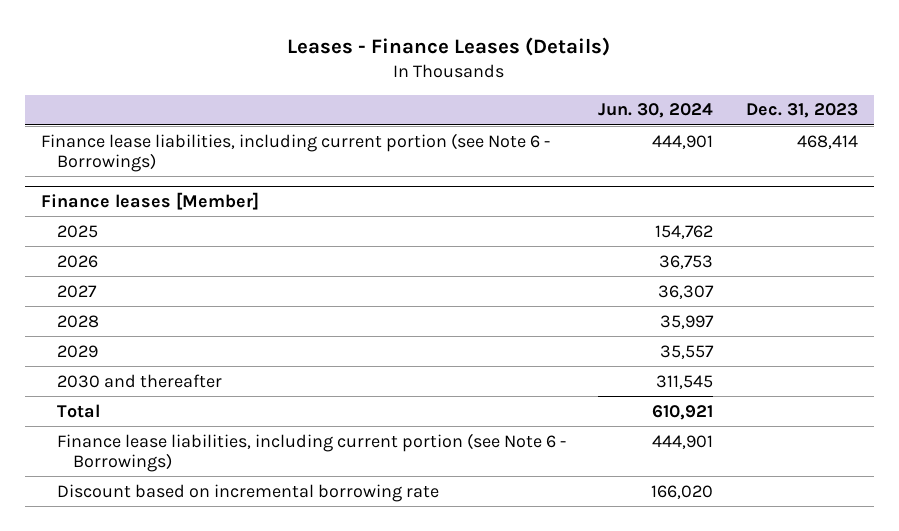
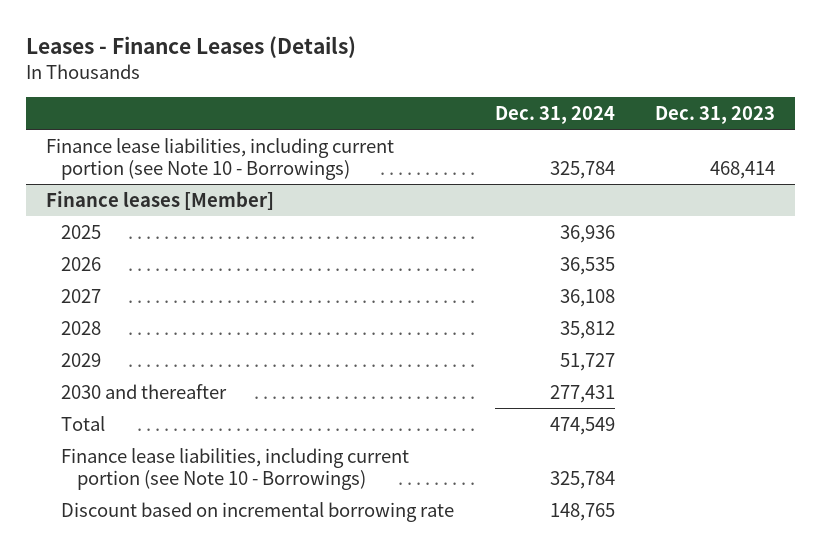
[598,103,714,119] Jun. 30, 2024 -> none
none -> [494,105,615,124] Dec. 31, 2024
[41,132,551,173] Finance lease liabilities, including current portion (see Note 6 - Borrowings) -> [46,137,395,181] Finance lease liabilities, including current portion (see Note 10 - Borrowings)
[56,432,566,473] Finance lease liabilities, including current portion (see Note 6 - Borrowings) -> [61,447,410,491] Finance lease liabilities, including current portion (see Note 10 - Borrowings)

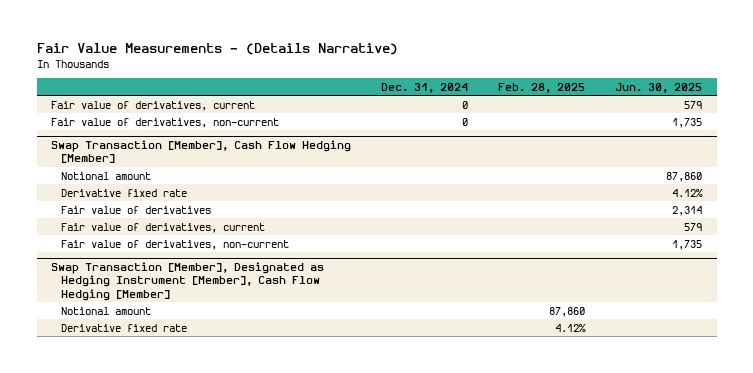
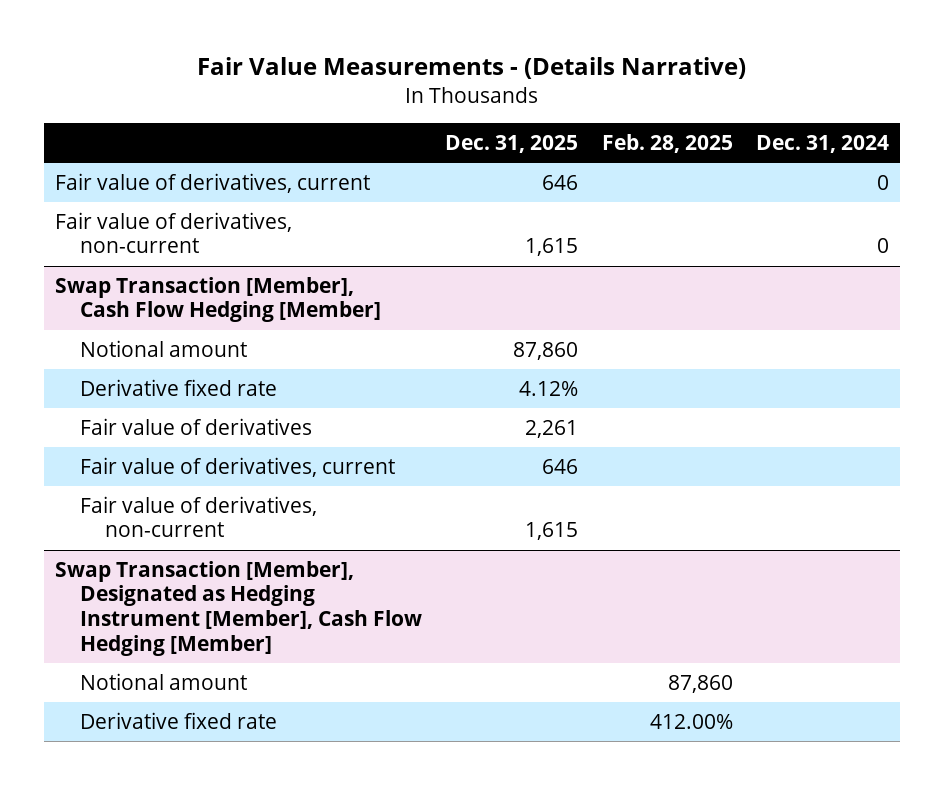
[614,82,702,93] Jun. 30, 2025 -> none
none -> [445,134,579,153] Dec. 31, 2025
[555,323,587,332] 4.12% -> [649,713,733,729] 412.00%

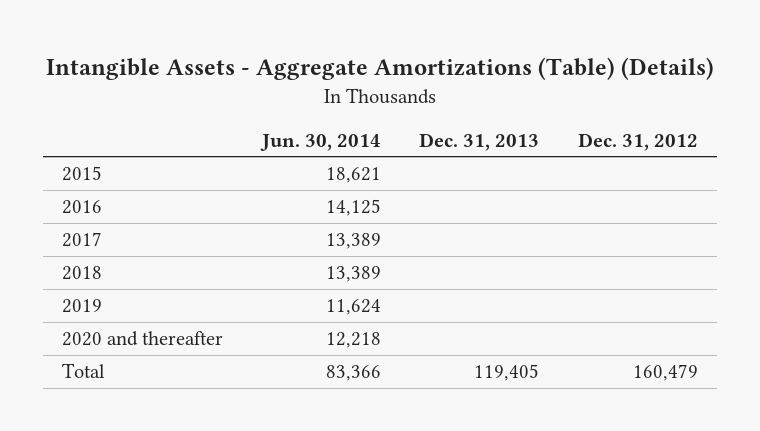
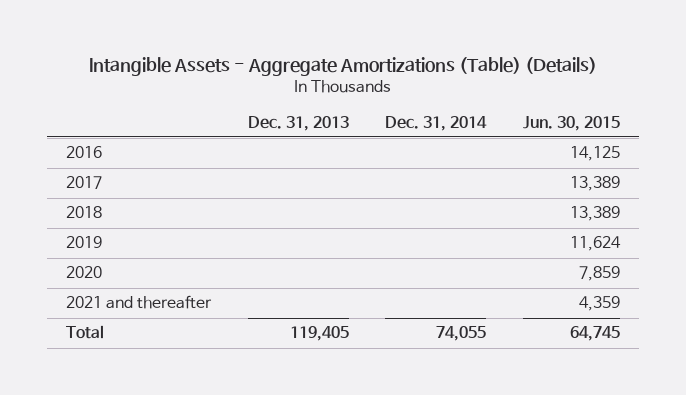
[259,133,381,151] Jun. 30, 2014 -> none
[577,132,698,151] Dec. 31, 2012 -> none
none -> [385,115,488,131] Dec. 31, 2014
none -> [523,115,621,131] Jun. 30, 2015
[62,166,103,182] 2015 -> none
none -> [65,266,102,279] 2020
[62,331,224,347] 2020 and thereafter -> [65,295,212,310] 2021 and thereafter

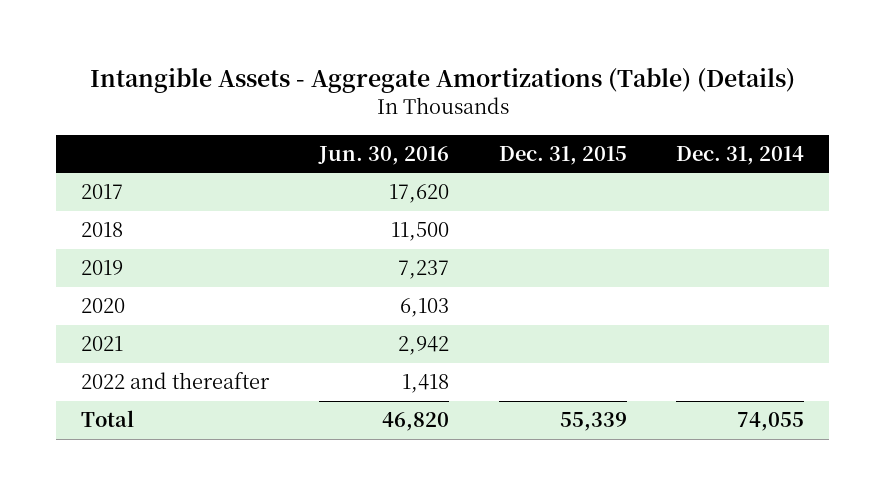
[247,115,349,131] Dec. 31, 2013 -> none
[523,115,621,131] Jun. 30, 2015 -> none
none -> [317,145,449,165] Jun. 30, 2016
none -> [498,145,627,165] Dec. 31, 2015
[65,146,102,159] 2016 -> none
none -> [81,336,124,352] 2021
[65,295,212,310] 2021 and thereafter -> [81,372,271,390] 2022 and thereafter

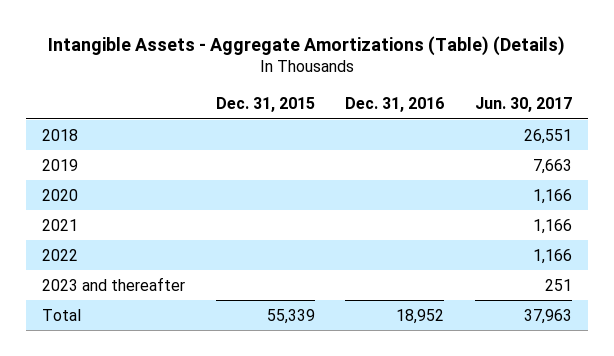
[317,145,449,165] Jun. 30, 2016 -> none
[676,145,805,165] Dec. 31, 2014 -> none
none -> [345,97,445,113] Dec. 31, 2016
none -> [475,97,573,113] Jun. 30, 2017
[81,184,124,200] 2017 -> none
none -> [41,248,78,261] 2022
[81,372,271,390] 2022 and thereafter -> [41,276,185,291] 2023 and thereafter

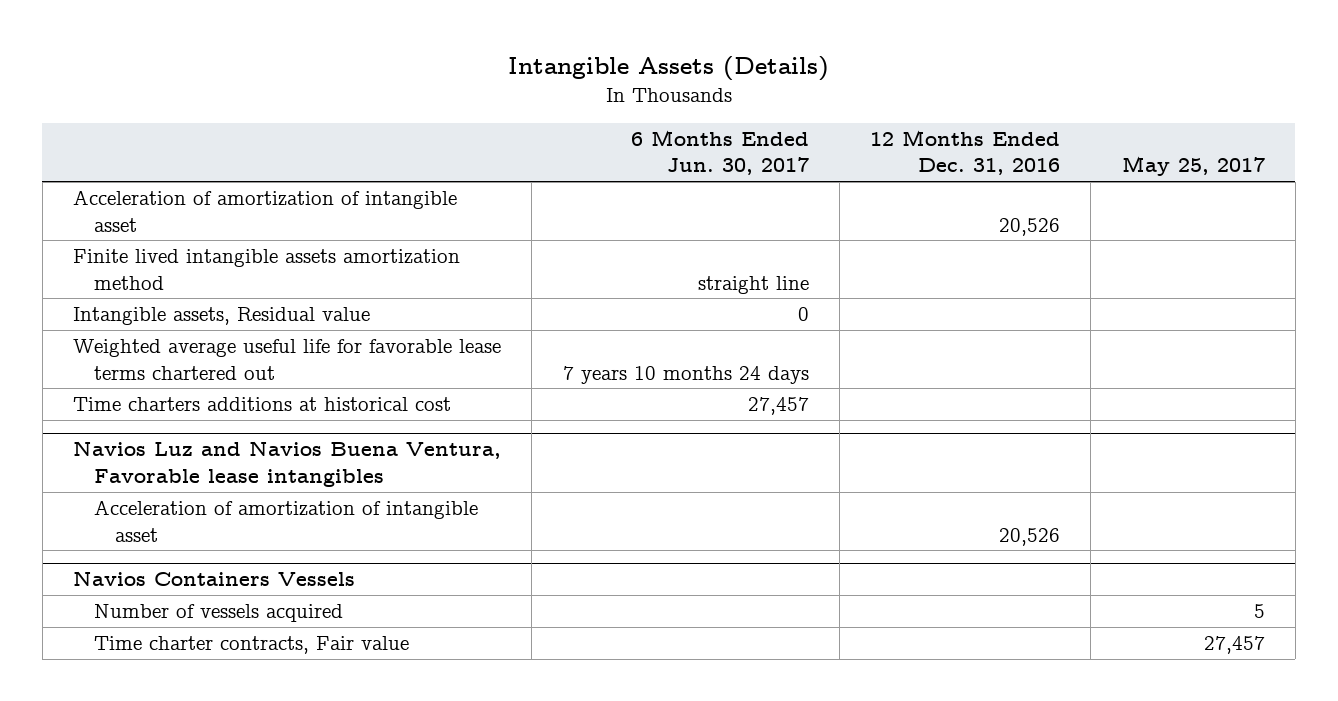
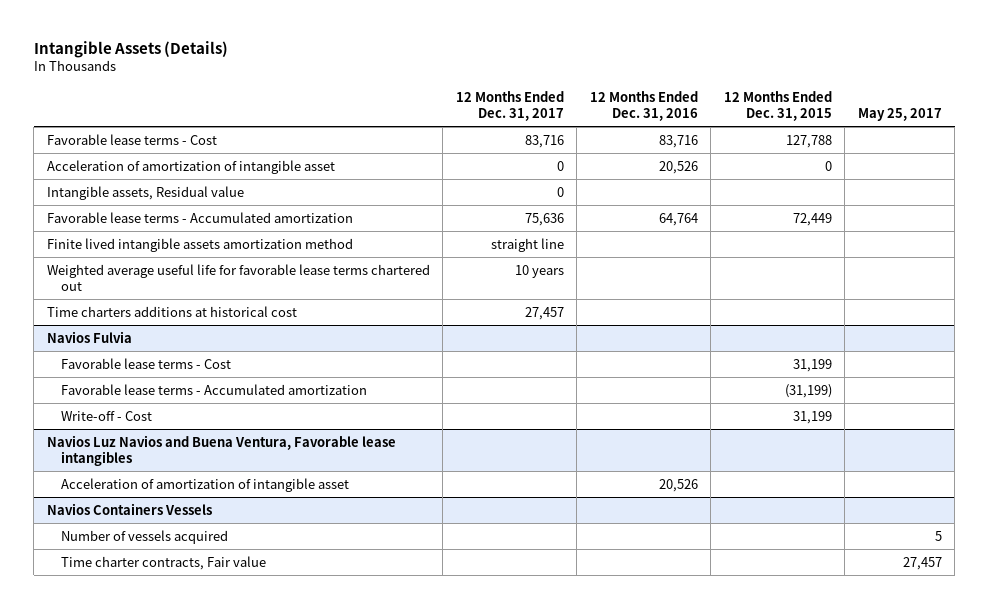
[630,129,809,176] 6 Months Ended Jun. 30, 2017 -> none
none -> [455,90,564,122] 12 Months Ended Dec. 31, 2017
none -> [723,90,832,122] 12 Months Ended Dec. 31, 2015
none -> [46,133,217,145] Favorable lease terms - Cost
none -> [46,211,353,223] Favorable lease terms - Accumulated amortization
[73,248,461,290] Finite lived intangible assets amortization method -> [46,237,353,252] Finite lived intangible assets amortization method
none -> [46,330,132,343] Navios Fulvia
none -> [60,357,231,369] Favorable lease terms - Cost
none -> [60,383,367,395] Favorable lease terms - Accumulated amortization
none -> [60,410,152,421] Write-off - Cost
[73,441,502,488] Navios Luz and Navios Buena Ventura, Favorable lease intangibles -> [46,434,396,466] Navios Luz Navios and Buena Ventura, Favorable lease intangibles

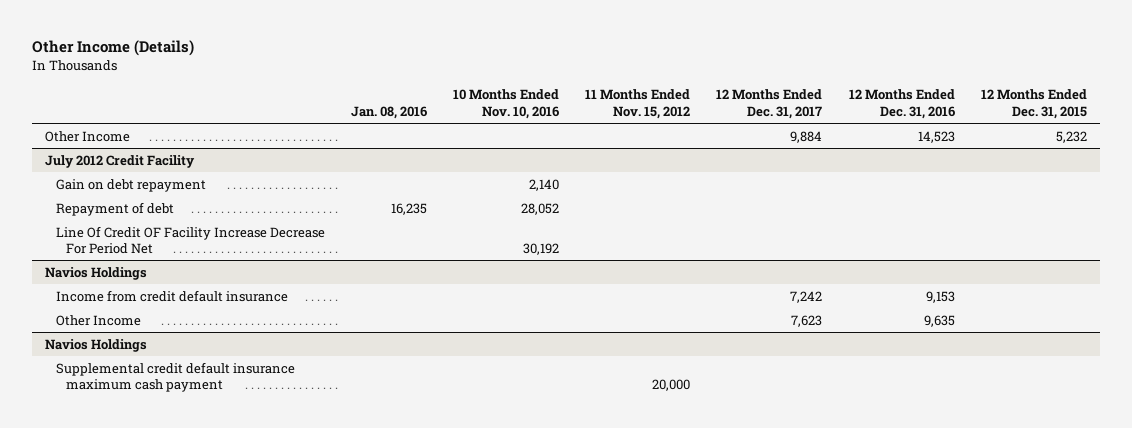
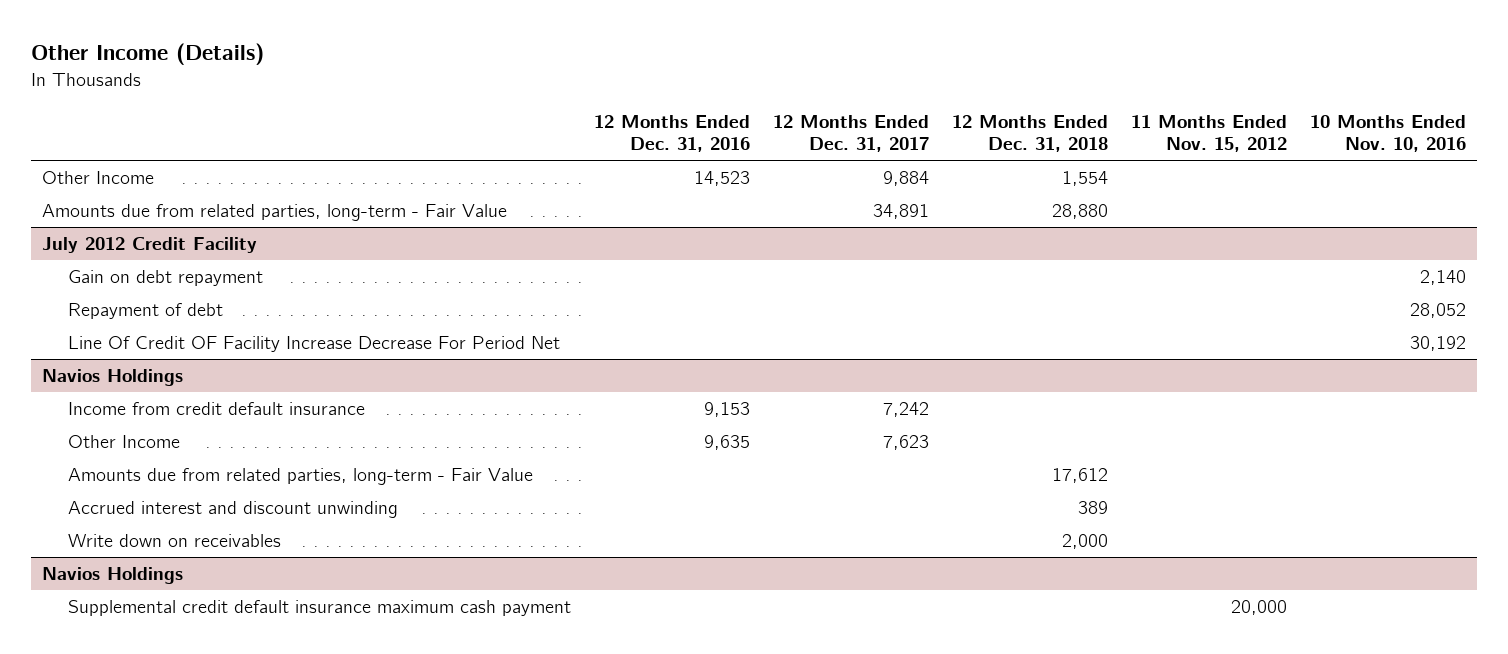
[350,106,427,120] Jan. 08, 2016 -> none
[980,89,1087,120] 12 Months Ended Dec. 31, 2015 -> none
none -> [952,114,1109,153] 12 Months Ended Dec. 31, 2018
none -> [41,204,507,222] Amounts due from related parties, long-term - Fair Value
none -> [68,468,534,486] Amounts due from related parties, long-term - Fair Value
none -> [68,501,399,519] Accrued interest and discount unwinding
none -> [68,534,282,548] Write down on receivables

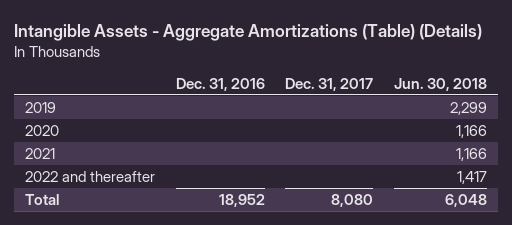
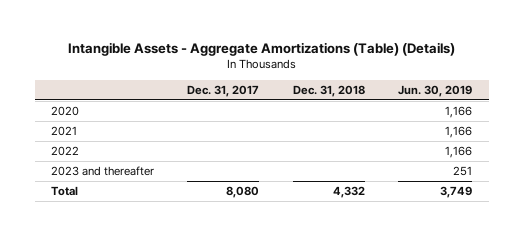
[175,77,265,91] Dec. 31, 2016 -> none
[394,77,488,91] Jun. 30, 2018 -> none
none -> [292,84,365,97] Dec. 31, 2018
none -> [397,84,472,97] Jun. 30, 2019
[24,101,56,113] 2019 -> none
none -> [51,146,80,157] 2022
[24,170,155,182] 2022 and thereafter -> [51,166,155,177] 2023 and thereafter

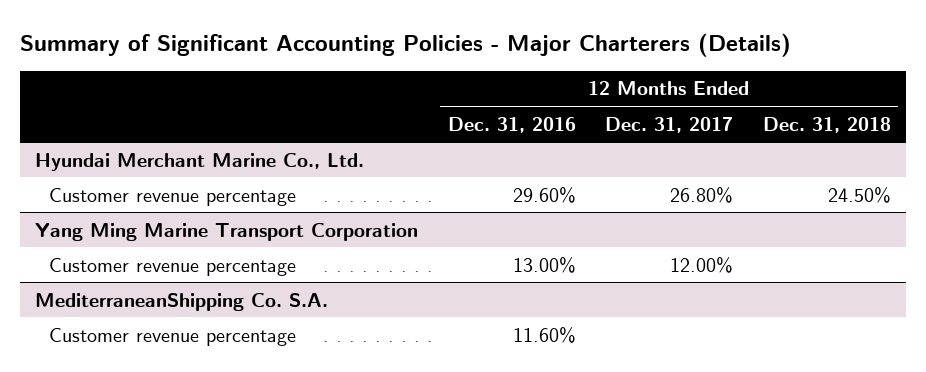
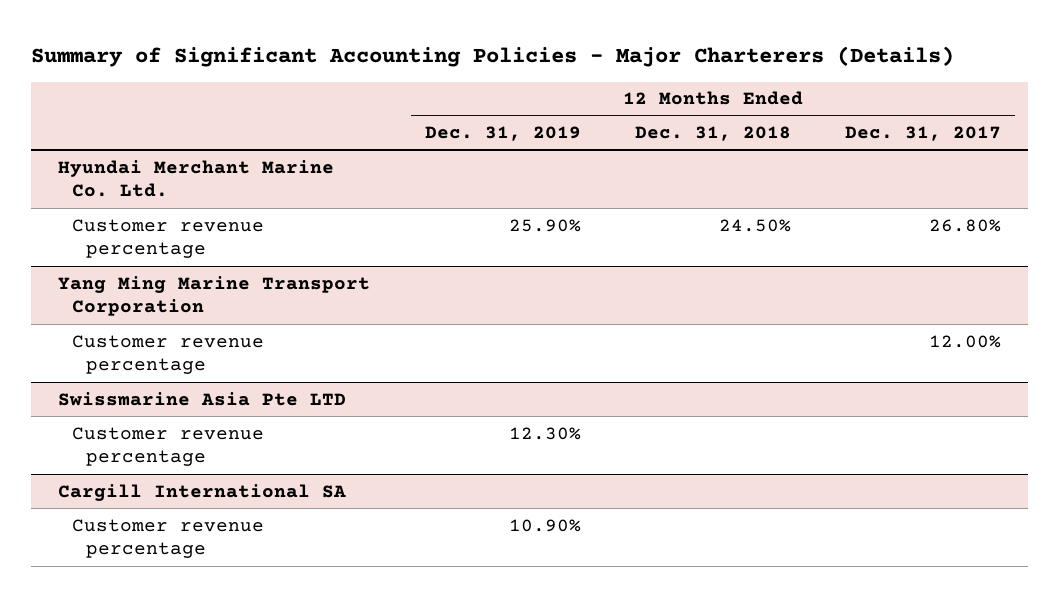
[447,116,576,133] Dec. 31, 2016 -> none
none -> [424,126,581,142] Dec. 31, 2019
[35,152,365,171] Hyundai Merchant Marine Co., Ltd. -> [58,159,335,198] Hyundai Merchant Marine Co. Ltd.
[35,292,329,311] MediterraneanShipping Co. S.A. -> none
[48,327,296,346] Customer revenue percentage -> none
none -> [58,391,347,406] Swissmarine Asia Pte LTD
none -> [72,426,265,467] Customer revenue percentage
none -> [58,483,347,501] Cargill International SA
none -> [72,518,265,559] Customer revenue percentage

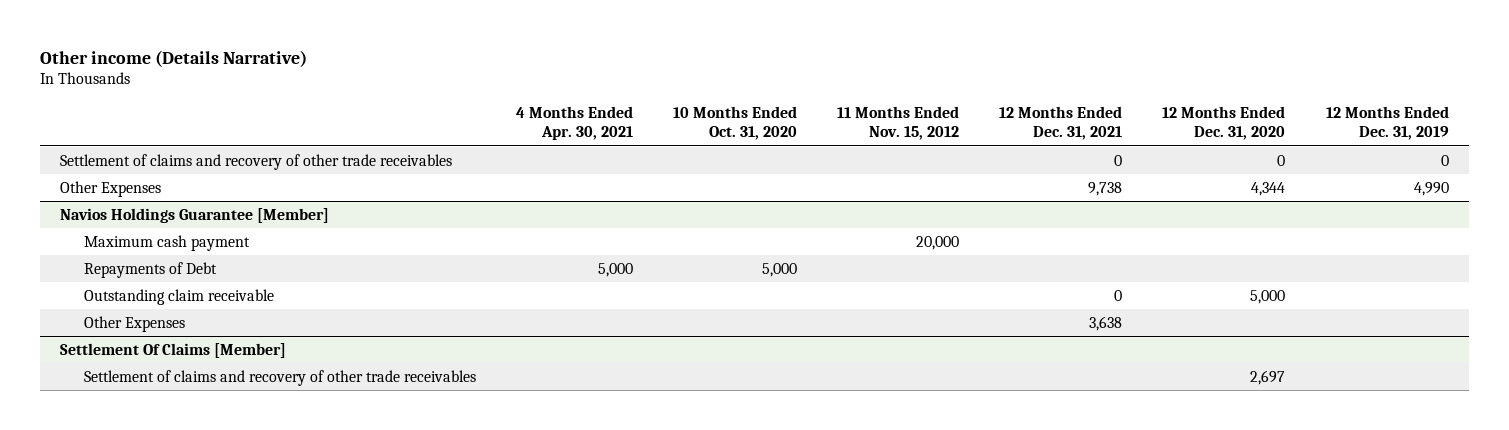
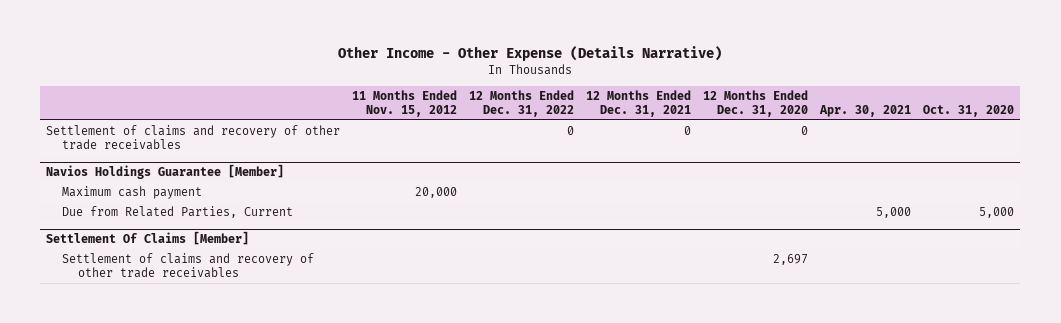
[40,49,308,67] Other income (Details Narrative) -> [338,46,723,62] Other Income - Other Expense (Details Narrative)
[516,106,634,141] 4 Months Ended Apr. 30, 2021 -> none
[673,106,798,141] 10 Months Ended Oct. 31, 2020 -> none
[1325,106,1449,141] 12 Months Ended Dec. 31, 2019 -> none
none -> [469,89,575,118] 12 Months Ended Dec. 31, 2022
none -> [819,105,912,118] Apr. 30, 2021
none -> [923,105,1015,118] Oct. 31, 2020
[60,180,162,197] Other Expenses -> none
[84,261,218,278] Repayments of Debt -> none
[84,288,275,305] Outstanding claim receivable -> none
[84,315,186,332] Other Expenses -> none
none -> [61,205,293,218] Due from Related Parties, Current

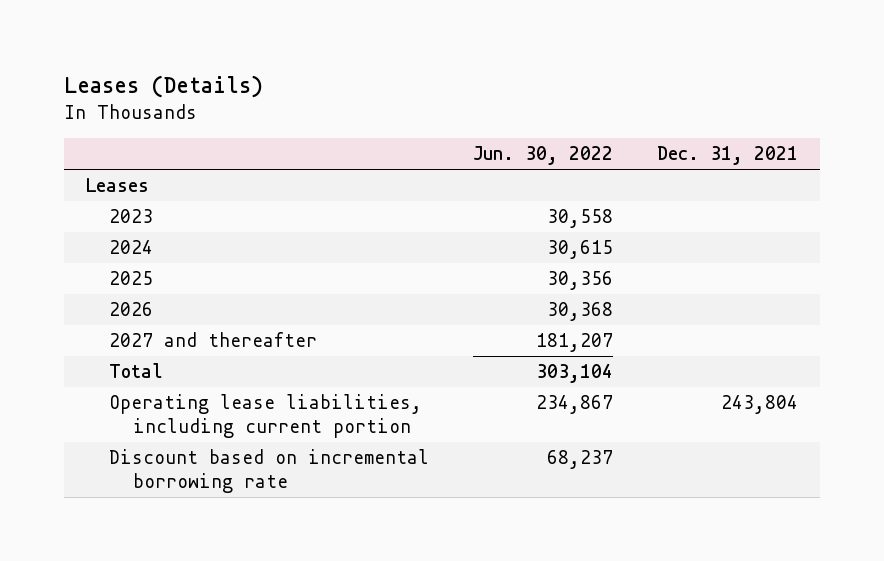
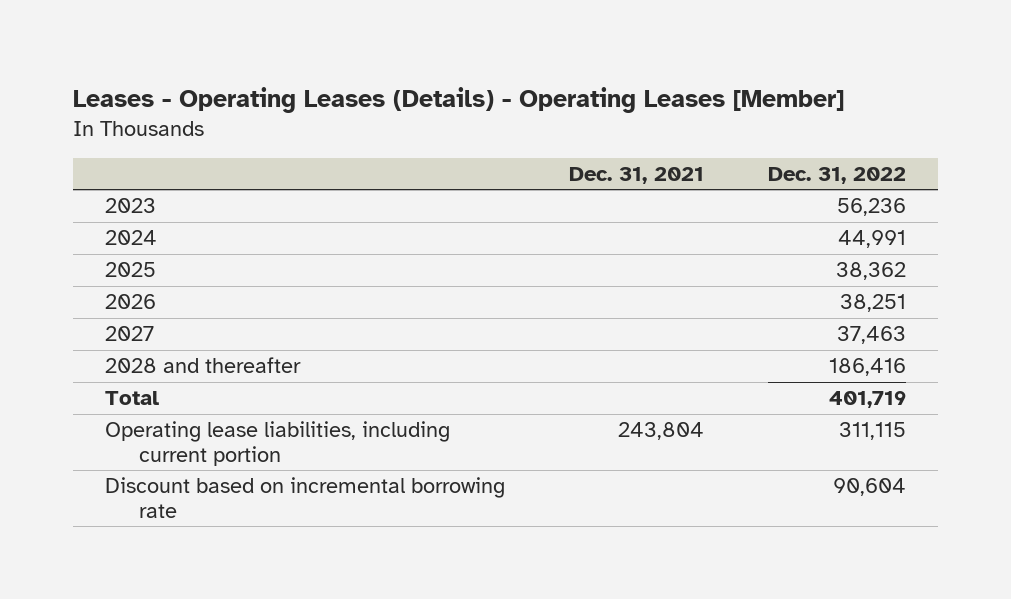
[63,75,263,99] Leases (Details) -> [73,86,845,113] Leases - Operating Leases (Details) - Operating Leases [Member]
[473,146,614,166] Jun. 30, 2022 -> none
none -> [767,166,906,184] Dec. 31, 2022
[85,178,149,193] Leases -> none
none -> [105,326,155,342] 2027
[109,332,318,348] 2027 and thereafter -> [105,357,302,374] 2028 and thereafter

